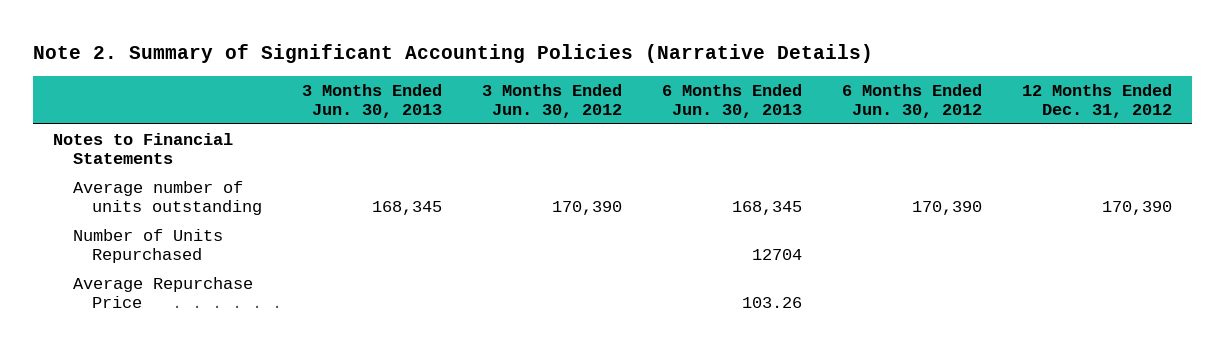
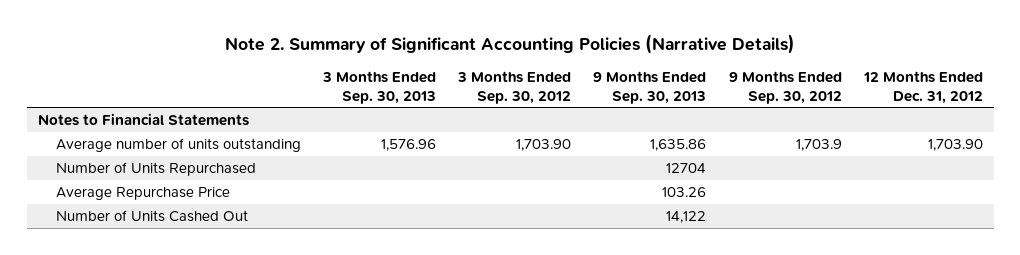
[302,83,443,119] 3 Months Ended Jun. 30, 2013 -> none
[482,83,623,119] 3 Months Ended Jun. 30, 2012 -> none
[662,83,803,119] 6 Months Ended Jun. 30, 2013 -> none
[842,83,983,119] 6 Months Ended Jun. 30, 2012 -> none
none -> [322,71,437,104] 3 Months Ended Sep. 30, 2013
none -> [457,71,572,104] 3 Months Ended Sep. 30, 2012
none -> [593,71,707,104] 9 Months Ended Sep. 30, 2013
none -> [728,71,842,104] 9 Months Ended Sep. 30, 2012
[1102,201,1173,216] 170,390 -> [927,138,983,151] 1,703.90
none -> [56,209,249,222] Number of Units Cashed Out

